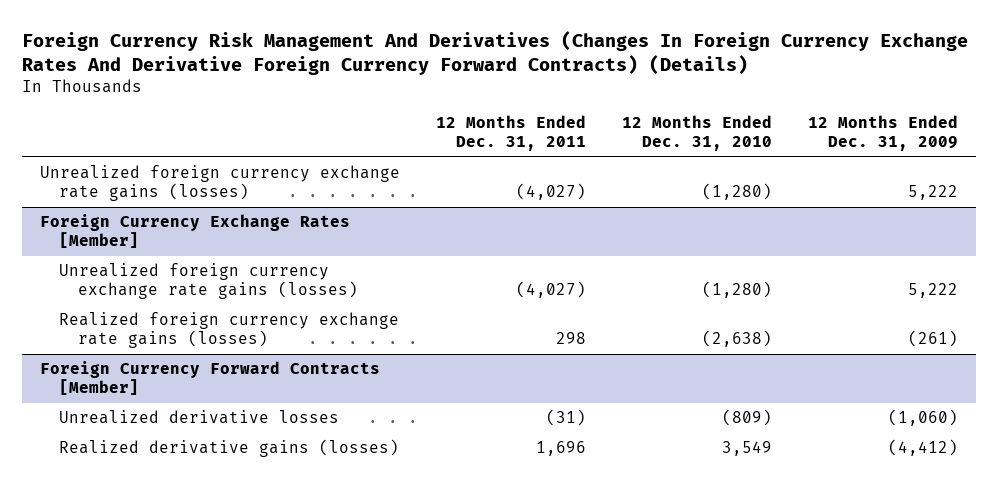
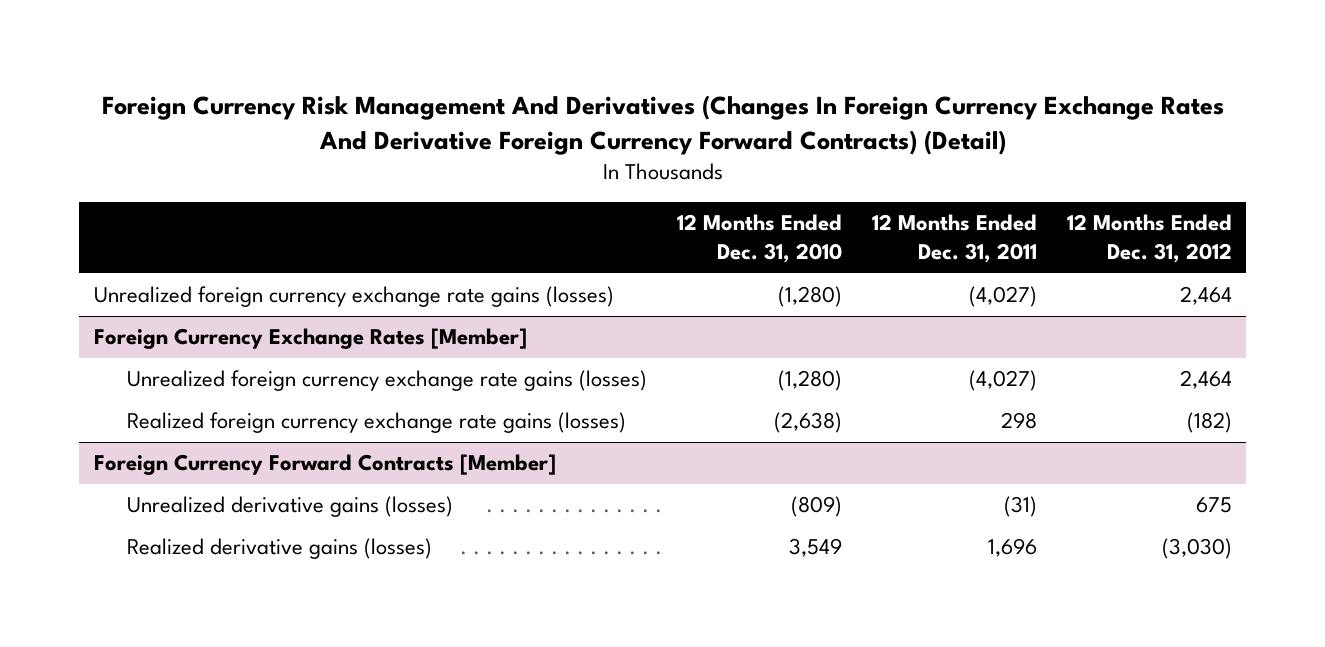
[22,30,969,76] Foreign Currency Risk Management And Derivatives (Changes In Foreign Currency Exchange Rates And Derivative Foreign Currency Forward Contracts) (Details) -> [101,94,1224,155] Foreign Currency Risk Management And Derivatives (Changes In Foreign Currency Exchange Rates And Derivative Foreign Currency Forward Contracts) (Detail)
[807,115,958,152] 12 Months Ended Dec. 31, 2009 -> none
none -> [1066,214,1232,264] 12 Months Ended Dec. 31, 2012
[59,410,340,425] Unrealized derivative losses -> [127,496,454,518] Unrealized derivative gains (losses)

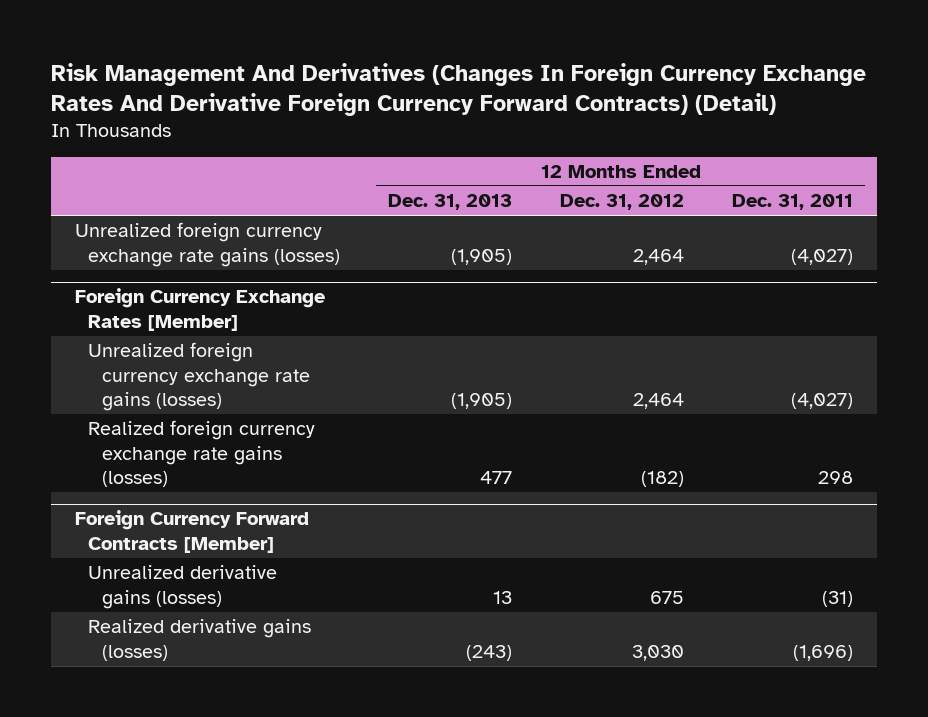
[101,94,1224,155] Foreign Currency Risk Management And Derivatives (Changes In Foreign Currency Exchange Rates And Derivative Foreign Currency Forward Contracts) (Detail) -> [50,62,866,116] Risk Management And Derivatives (Changes In Foreign Currency Exchange Rates And Derivative Foreign Currency Forward Contracts) (Detail)
[677,214,843,264] 12 Months Ended Dec. 31, 2010 -> none
none -> [388,194,513,211] Dec. 31, 2013
[987,538,1037,558] 1,696 -> [793,644,854,661] (1,696)
[1161,538,1232,560] (3,030) -> [632,644,685,661] 3,030

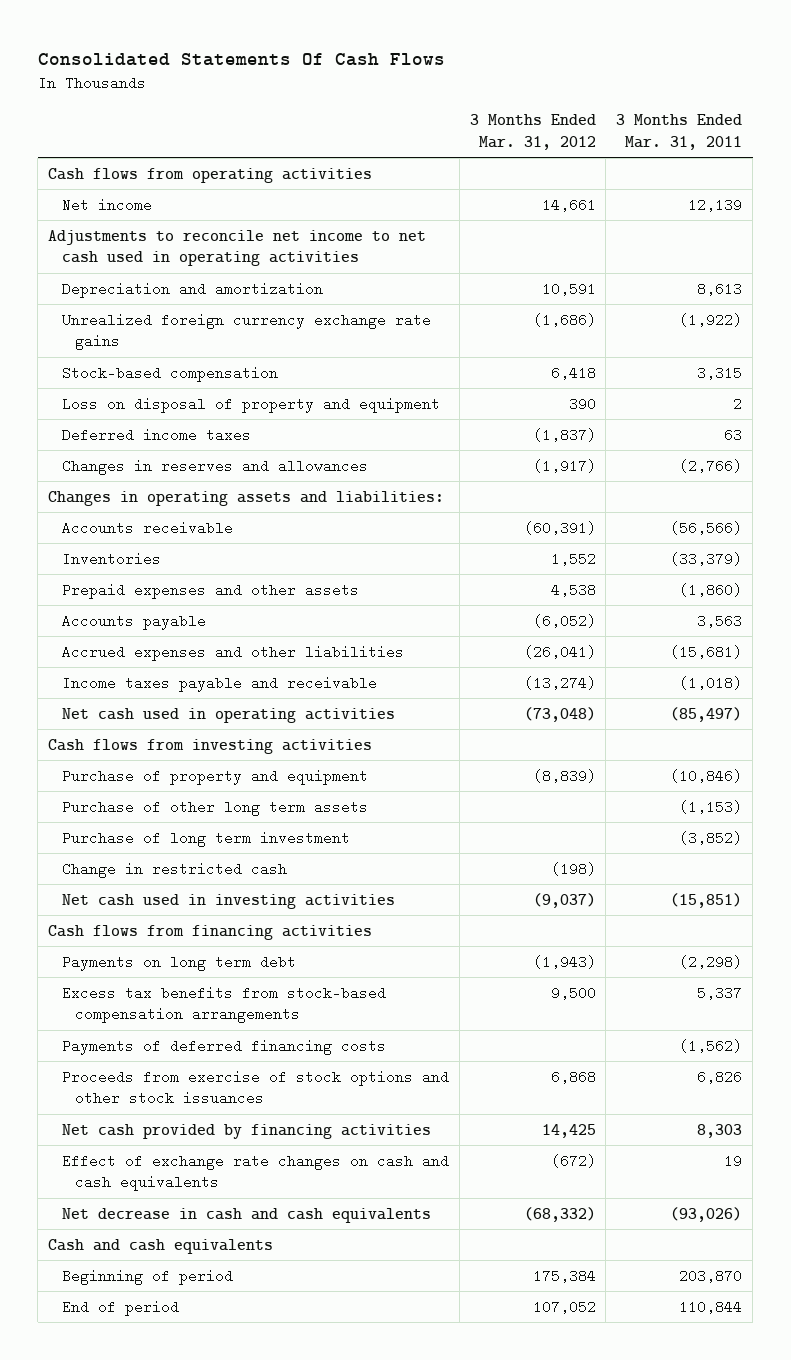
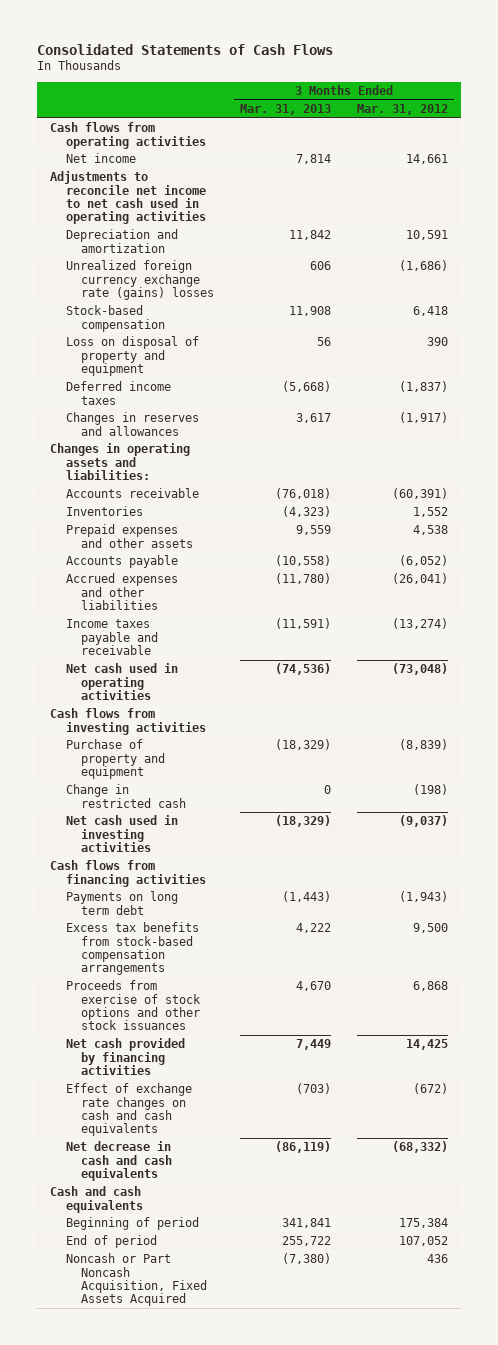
[37,52,445,66] Consolidated Statements Of Cash Flows -> [36,43,333,55] Consolidated Statements of Cash Flows
[616,114,743,150] 3 Months Ended Mar. 31, 2011 -> none
none -> [240,104,332,116] Mar. 31, 2013
[61,312,431,351] Unrealized foreign currency exchange rate gains -> [65,260,215,300] Unrealized foreign currency exchange rate (gains) losses
[61,799,368,816] Purchase of other long term assets -> none
[61,830,350,847] Purchase of long term investment -> none
[61,1038,386,1055] Payments of deferred financing costs -> none
none -> [65,1253,208,1307] Noncash or Part Noncash Acquisition, Fixed Assets Acquired

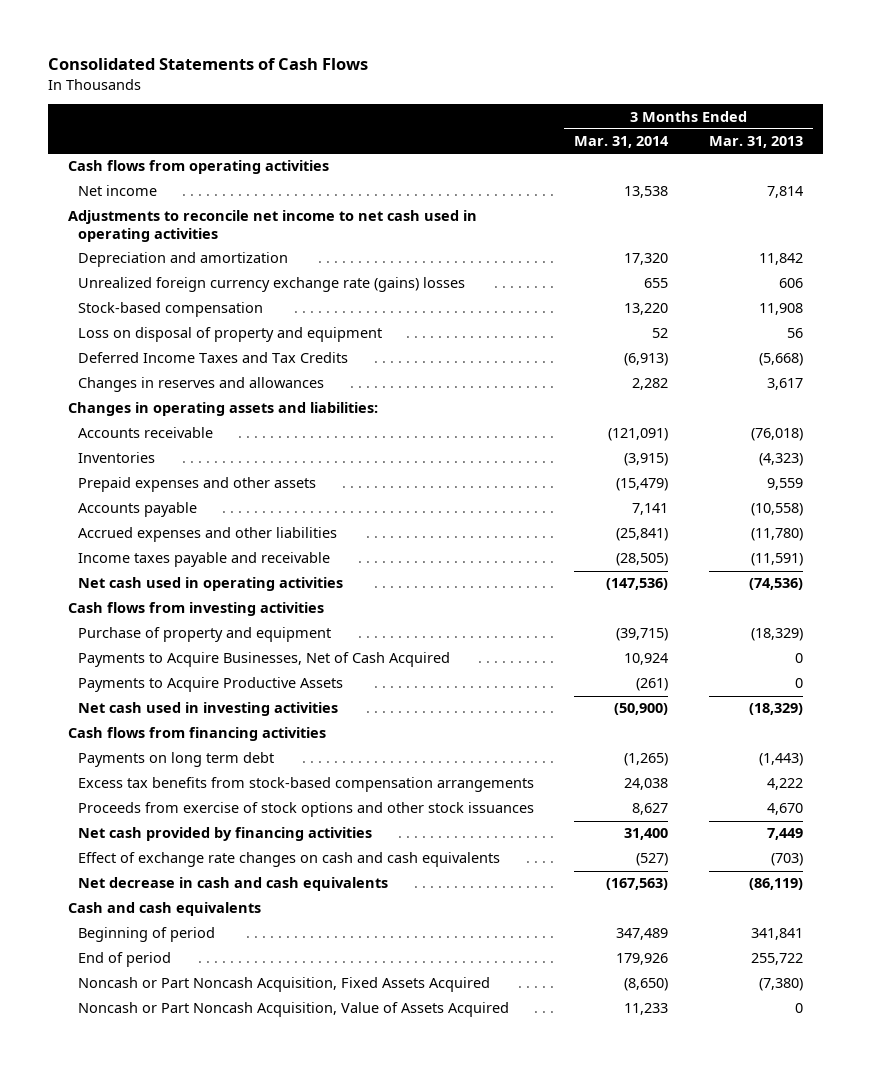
[356,104,448,116] Mar. 31, 2012 -> none
none -> [574,136,670,149] Mar. 31, 2014
[65,381,171,405] Deferred income taxes -> [78,352,349,364] Deferred Income Taxes and Tax Credits
[65,784,187,808] Change in restricted cash -> none
none -> [78,652,451,668] Payments to Acquire Businesses, Net of Cash Acquired
none -> [78,677,344,693] Payments to Acquire Productive Assets
none -> [78,1002,510,1018] Noncash or Part Noncash Acquisition, Value of Assets Acquired

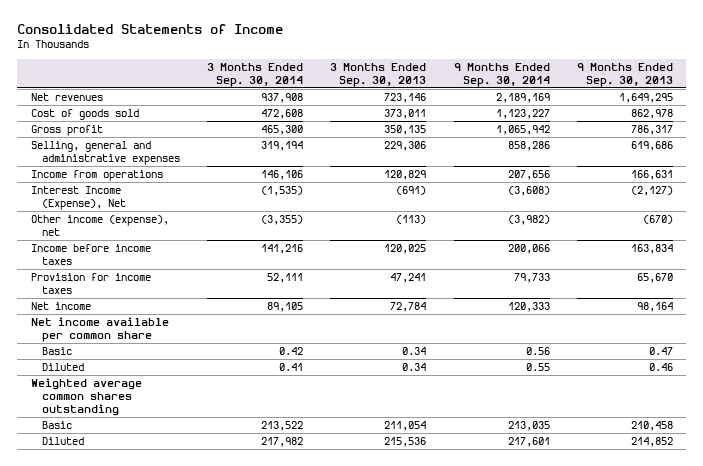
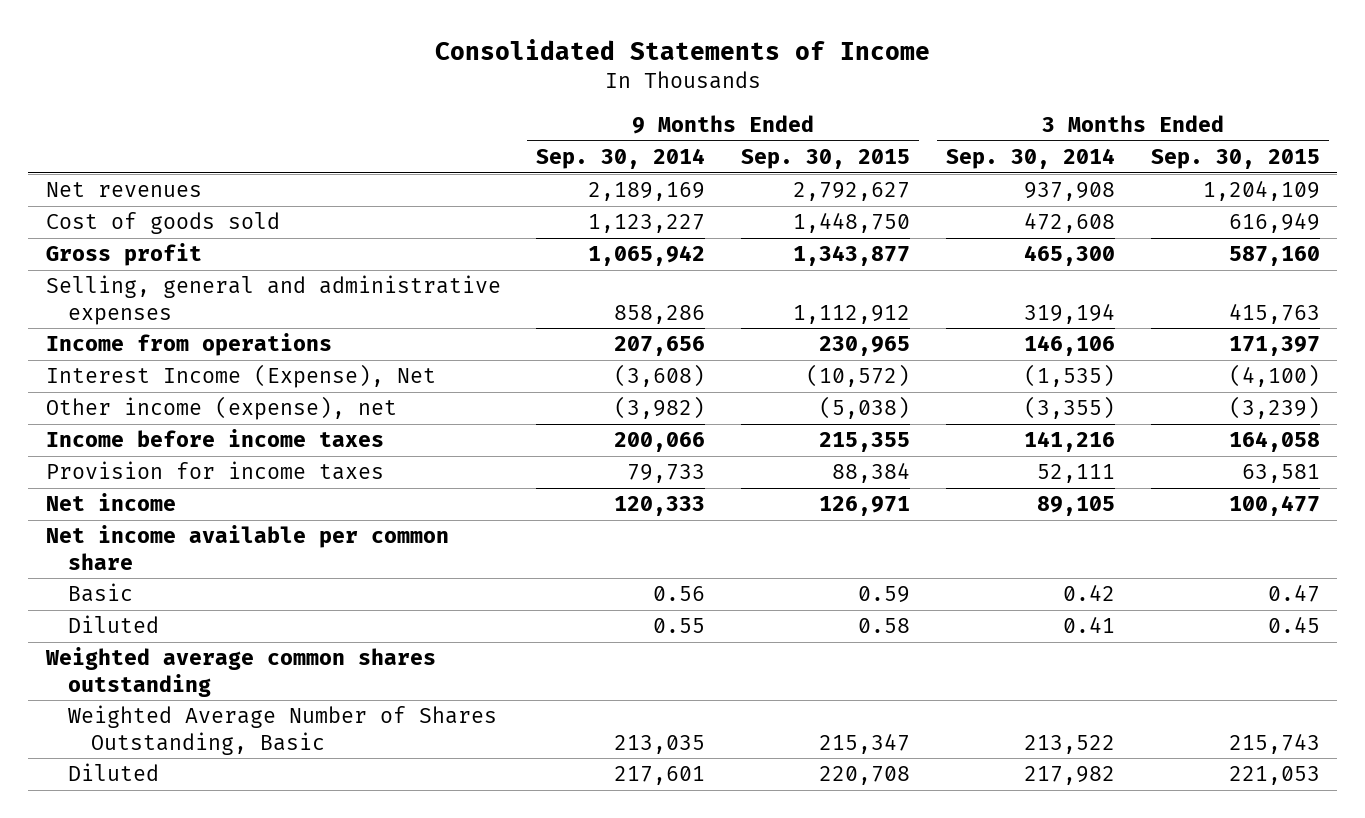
[330,62,427,87] 3 Months Ended Sep. 30, 2013 -> none
[576,62,673,87] 9 Months Ended Sep. 30, 2013 -> none
none -> [741,149,911,170] Sep. 30, 2015
none -> [1150,149,1320,170] Sep. 30, 2015
[41,421,72,430] Basic -> [68,705,498,755] Weighted Average Number of Shares Outstanding, Basic

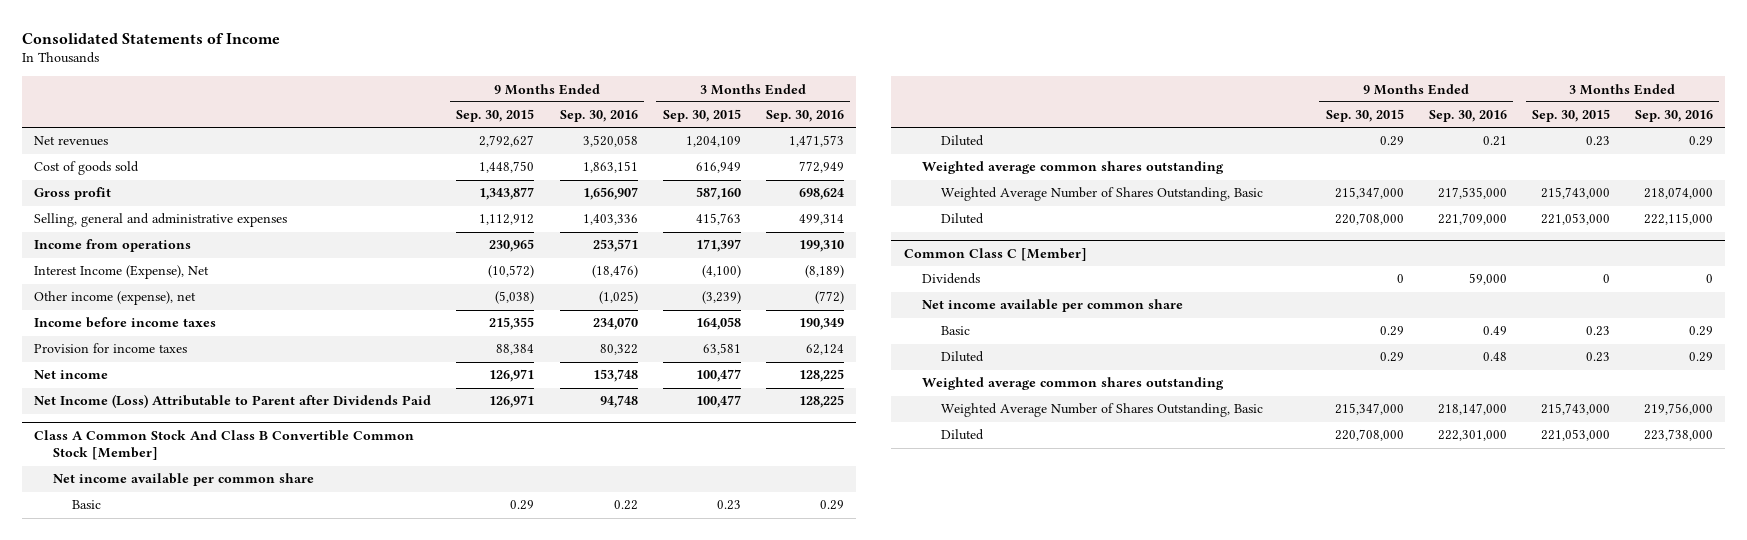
[536,148,706,170] Sep. 30, 2014 -> none
[945,148,1115,170] Sep. 30, 2014 -> none
none -> [559,110,638,123] Sep. 30, 2016
none -> [765,110,844,123] Sep. 30, 2016
none -> [34,394,432,409] Net Income (Loss) Attributable to Parent after Dividends Paid
none -> [34,429,415,461] Class A Common Stock And Class B Convertible Common Stock [Member]
[858,586,911,604] 0.59 -> [510,500,535,511] 0.29
[1267,584,1320,603] 0.47 -> [716,500,741,511] 0.23
[858,618,911,634] 0.58 -> [1379,136,1404,147] 0.29
[1267,616,1320,634] 0.45 -> [1585,136,1610,147] 0.23
[819,732,911,754] 215,347 -> [1334,187,1404,200] 215,347,000
[1228,732,1320,754] 215,743 -> [1540,187,1610,200] 215,743,000
[819,766,911,786] 220,708 -> [1334,213,1404,226] 220,708,000
[1228,766,1320,786] 221,053 -> [1540,213,1610,226] 221,053,000
none -> [903,247,1087,261] Common Class C [Member]
none -> [922,273,981,285] Dividends
none -> [922,299,1184,313] Net income available per common share
none -> [941,326,971,336] Basic
none -> [941,351,985,363] Diluted
none -> [922,377,1225,391] Weighted average common shares outstanding
none -> [941,403,1264,418] Weighted Average Number of Shares Outstanding, Basic
none -> [941,429,985,441] Diluted

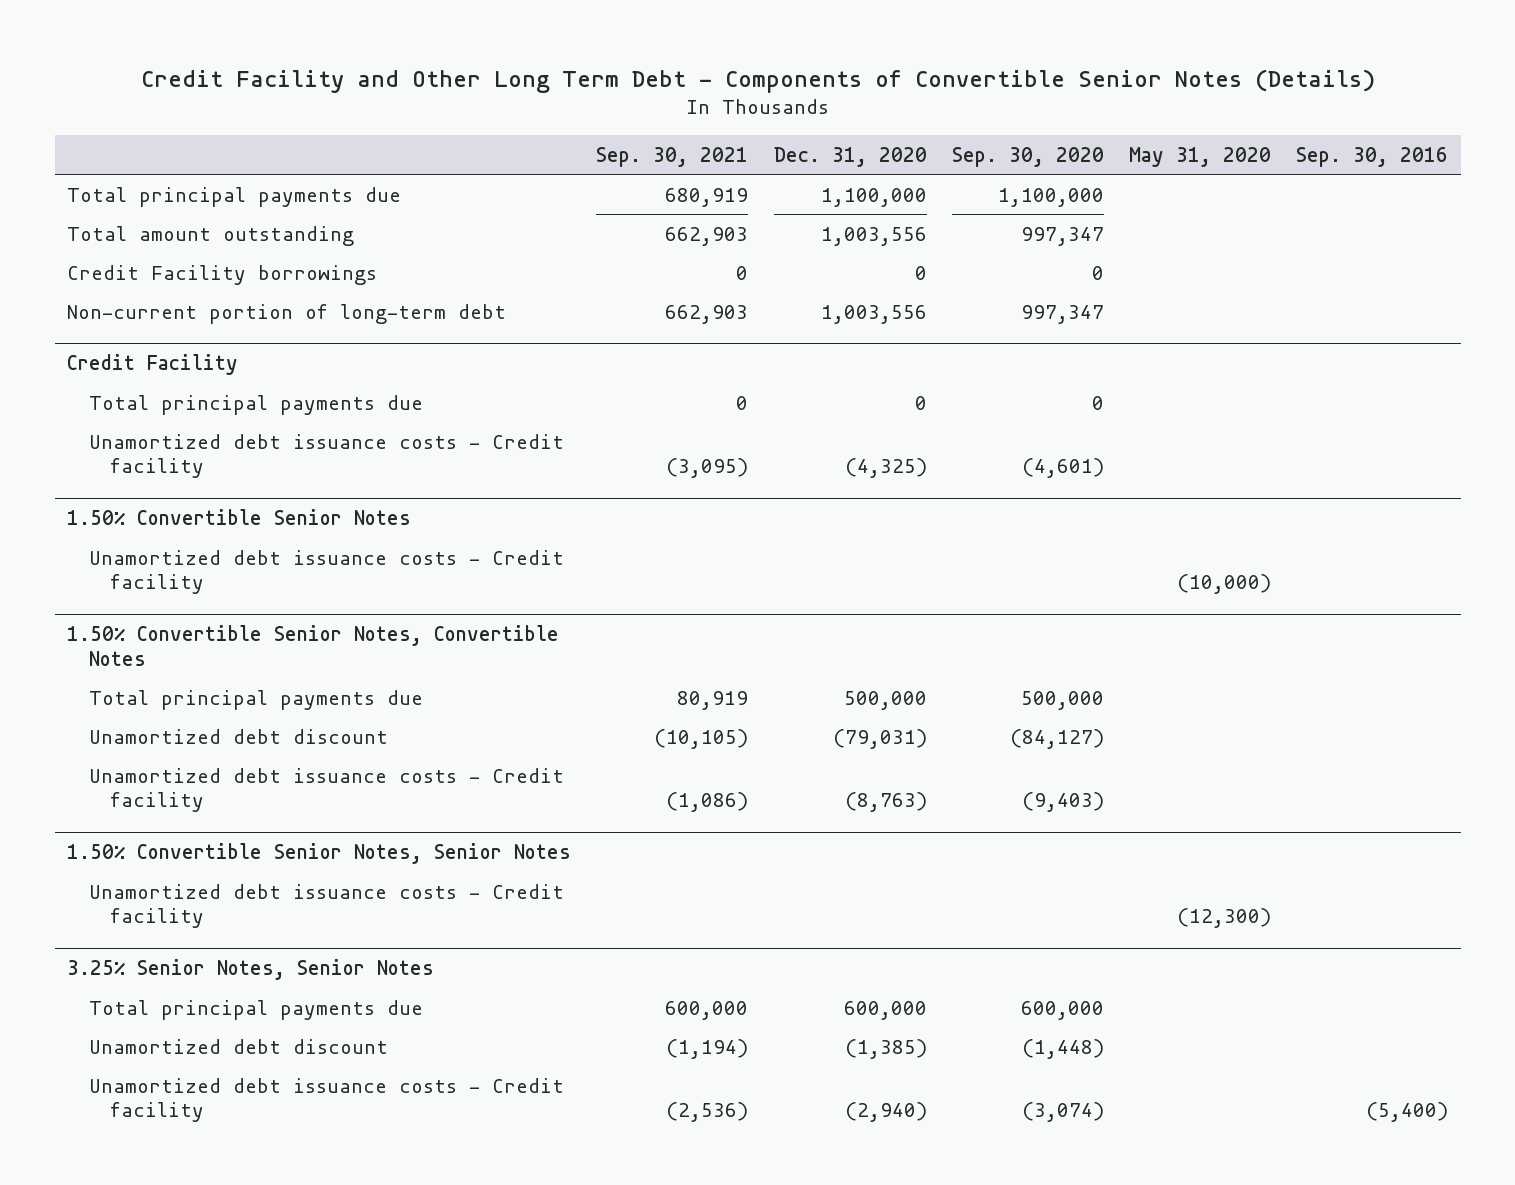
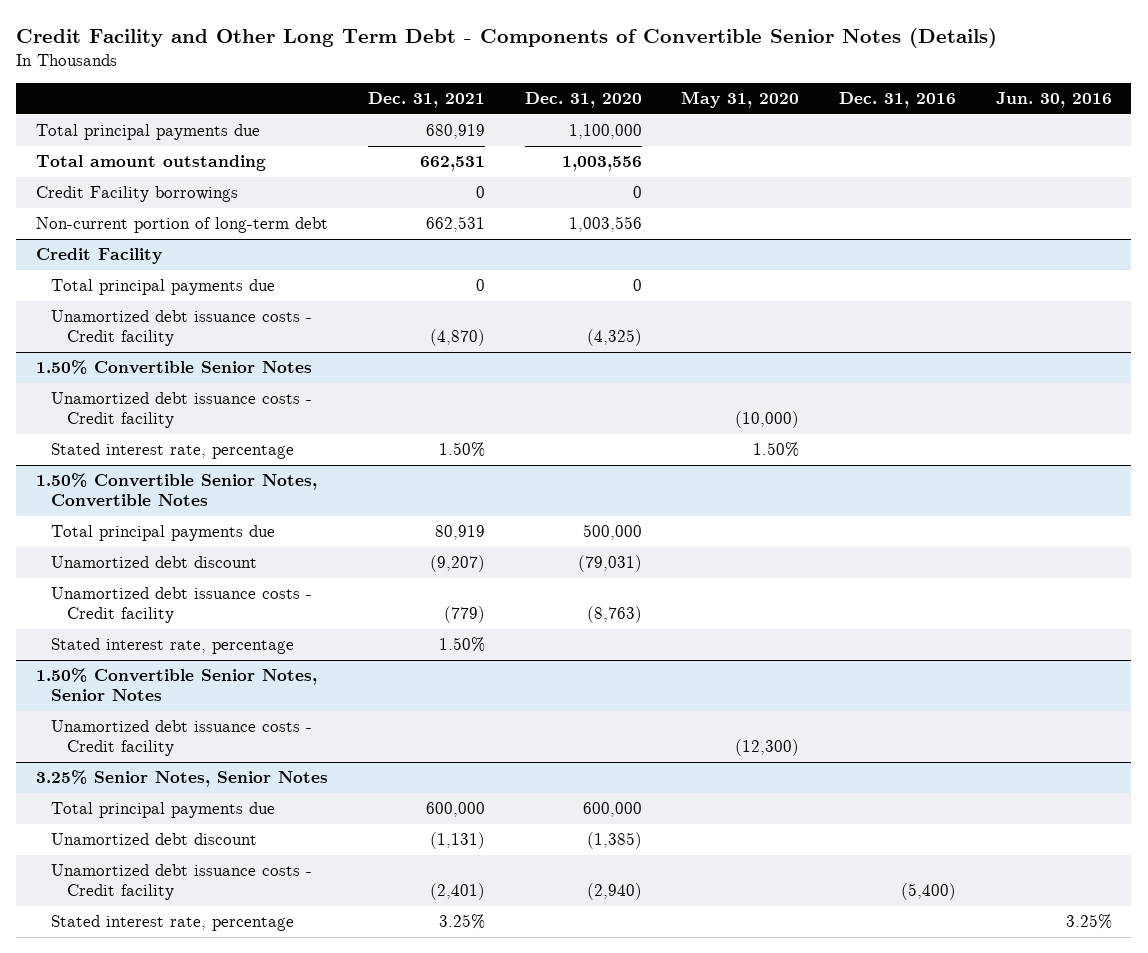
[596,146,749,167] Sep. 30, 2021 -> none
[951,146,1104,167] Sep. 30, 2020 -> none
[1296,146,1449,167] Sep. 30, 2016 -> none
none -> [367,91,485,108] Dec. 31, 2021
none -> [838,91,956,108] Dec. 31, 2016
none -> [995,91,1112,108] Jun. 30, 2016
none -> [51,443,295,460] Stated interest rate, percentage
none -> [51,638,295,655] Stated interest rate, percentage
none -> [51,915,295,932] Stated interest rate, percentage

